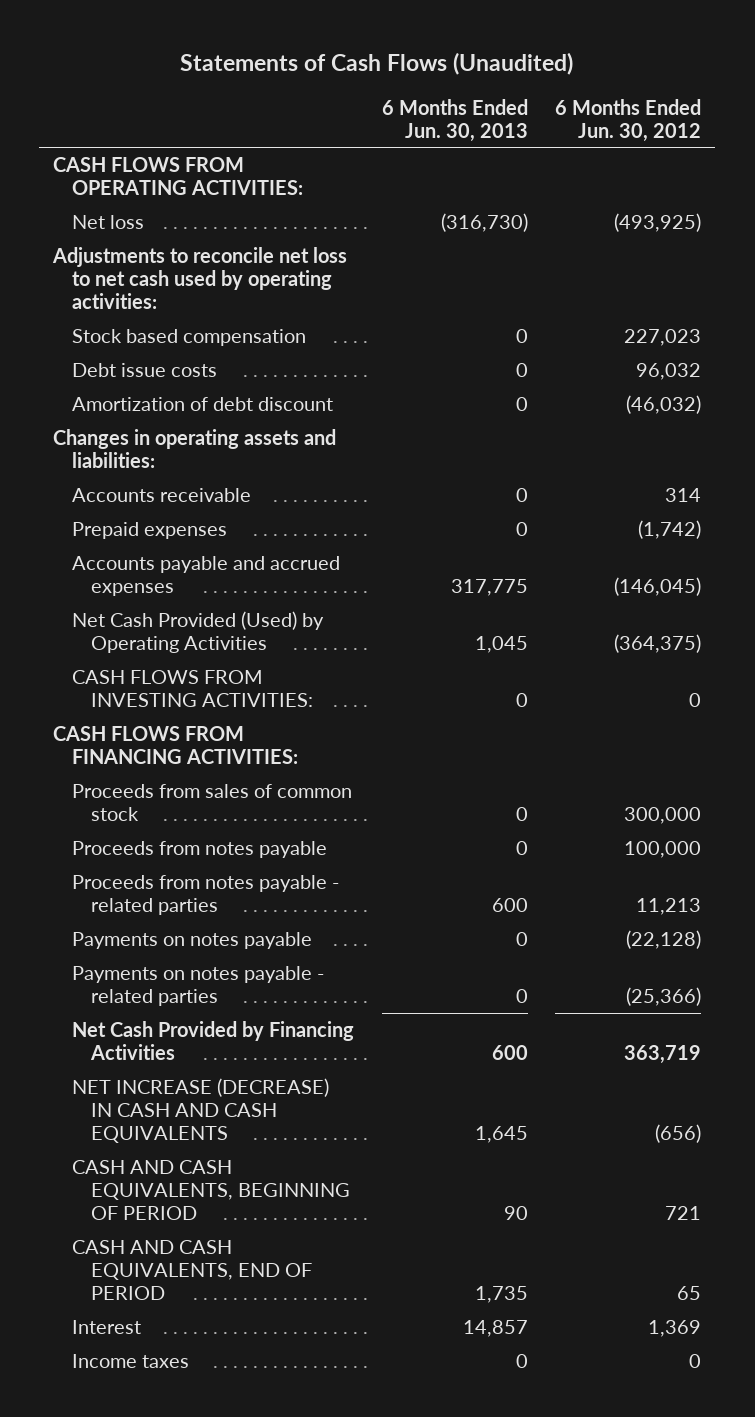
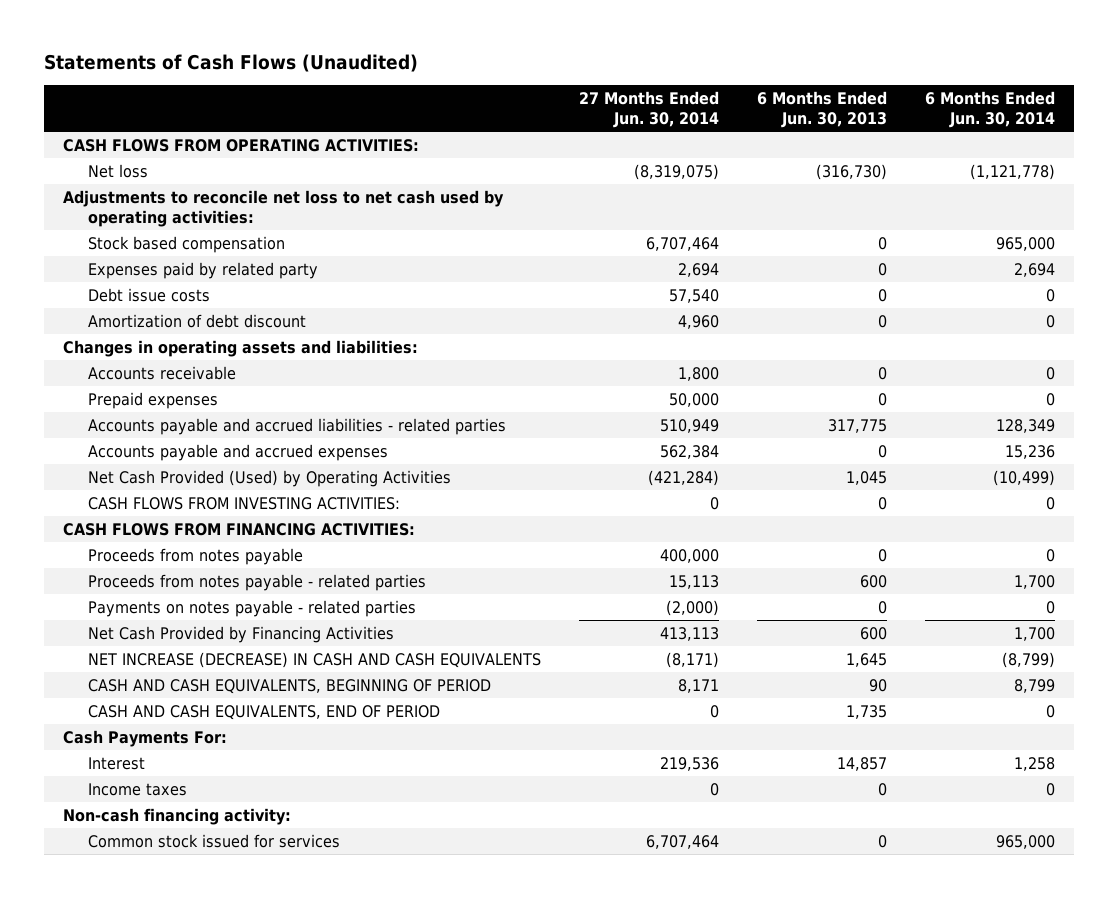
[555,98,702,142] 6 Months Ended Jun. 30, 2012 -> none
none -> [578,90,719,129] 27 Months Ended Jun. 30, 2014
none -> [924,90,1055,129] 6 Months Ended Jun. 30, 2014
none -> [87,261,318,279] Expenses paid by related party
none -> [87,417,506,435] Accounts payable and accrued liabilities - related parties
[450,579,528,597] 317,775 -> [877,444,887,458] 0
[72,784,353,822] Proceeds from sales of common stock -> none
[72,932,313,950] Payments on notes payable -> none
none -> [62,729,227,747] Cash Payments For:
none -> [62,807,291,825] Non-cash financing activity:
none -> [87,833,340,848] Common stock issued for services

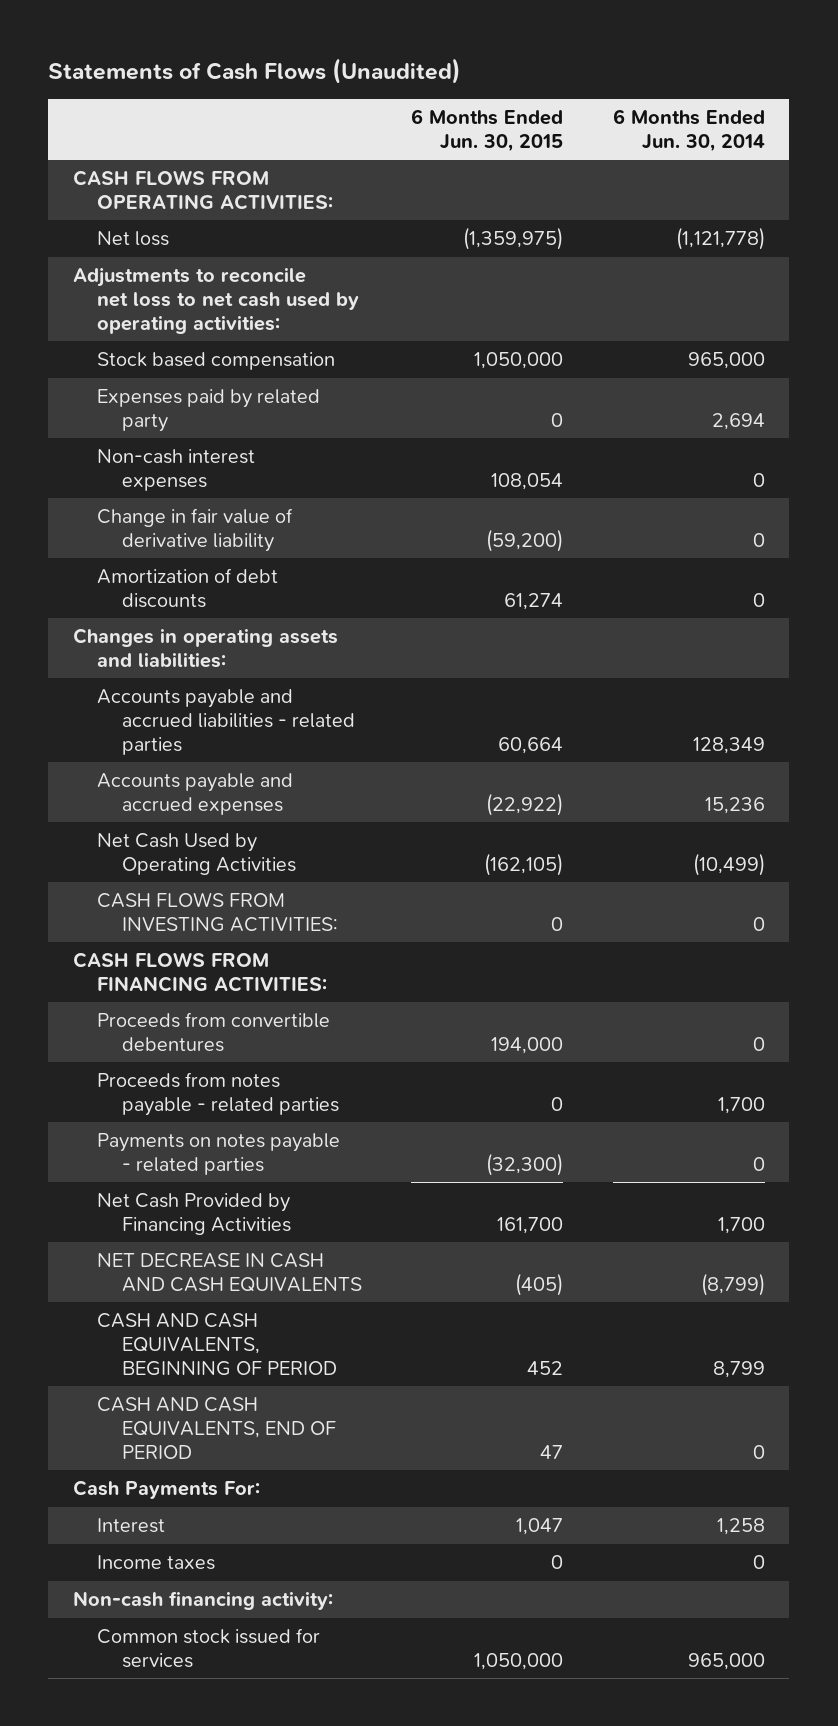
[578,90,719,129] 27 Months Ended Jun. 30, 2014 -> none
[756,90,887,129] 6 Months Ended Jun. 30, 2013 -> none
none -> [411,108,564,152] 6 Months Ended Jun. 30, 2015
[87,287,210,302] Debt issue costs -> none
none -> [97,449,256,491] Non-cash interest expenses
none -> [97,508,294,552] Change in fair value of derivative liability
[87,313,306,328] Amortization of debt discount -> [97,568,279,608] Amortization of debt discounts
[87,365,236,380] Accounts receivable -> none
[87,391,218,409] Prepaid expenses -> none
[87,469,451,487] Net Cash Provided (Used) by Operating Activities -> [97,833,296,875] Net Cash Used by Operating Activities
[87,547,303,565] Proceeds from notes payable -> none
none -> [97,1012,331,1052] Proceeds from convertible debentures
[87,651,541,668] NET INCREASE (DECREASE) IN CASH AND CASH EQUIVALENTS -> [97,1253,362,1292] NET DECREASE IN CASH AND CASH EQUIVALENTS

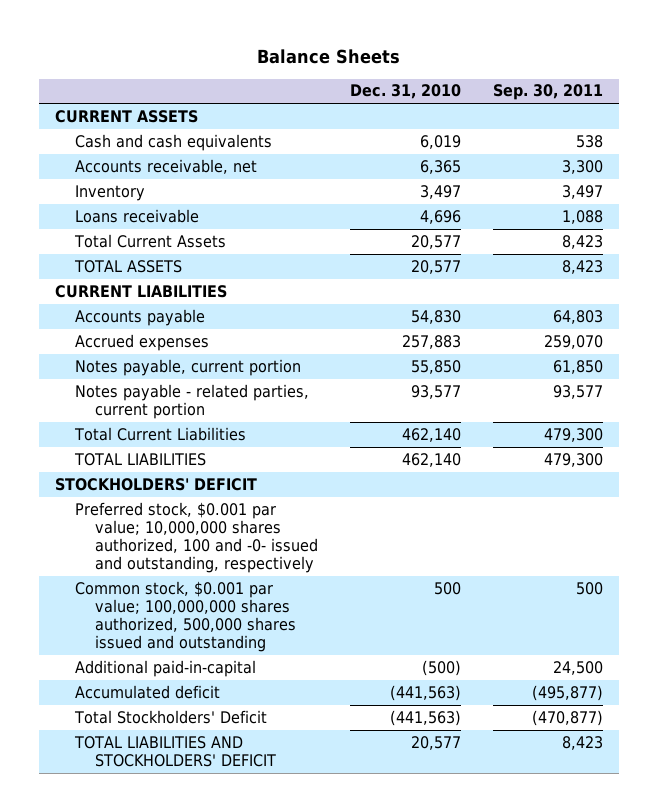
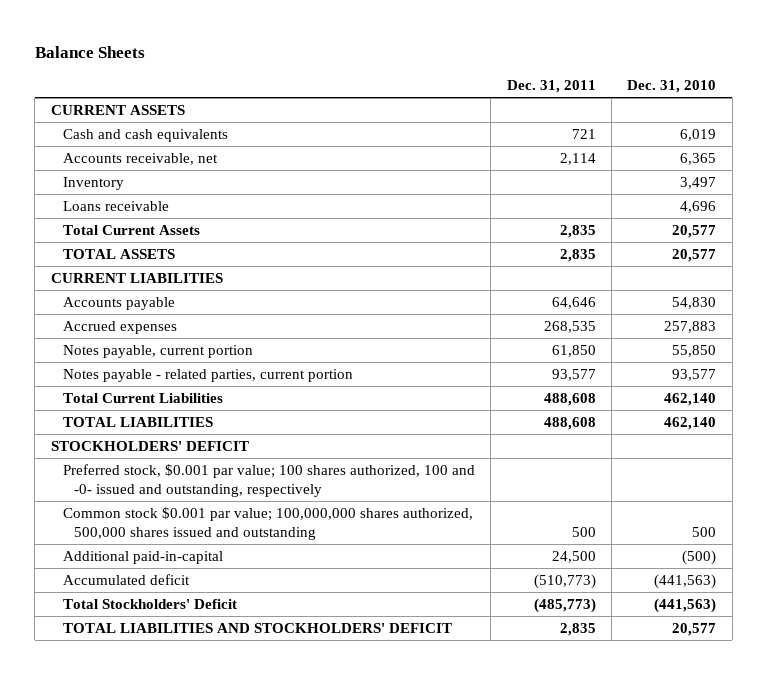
[493,84,604,101] Sep. 30, 2011 -> none
none -> [506,79,596,93] Dec. 31, 2011
[75,501,318,574] Preferred stock, $0.001 par value; 10,000,000 shares authorized, 100 and -0- issued and outstanding, respectively -> [62,463,475,498] Preferred stock, $0.001 par value; 100 shares authorized, 100 and -0- issued and outstanding, respectively
[75,580,296,653] Common stock, $0.001 par value; 100,000,000 shares authorized, 500,000 shares issued and outstanding -> [62,506,473,541] Common stock $0.001 par value; 100,000,000 shares authorized, 500,000 shares issued and outstanding

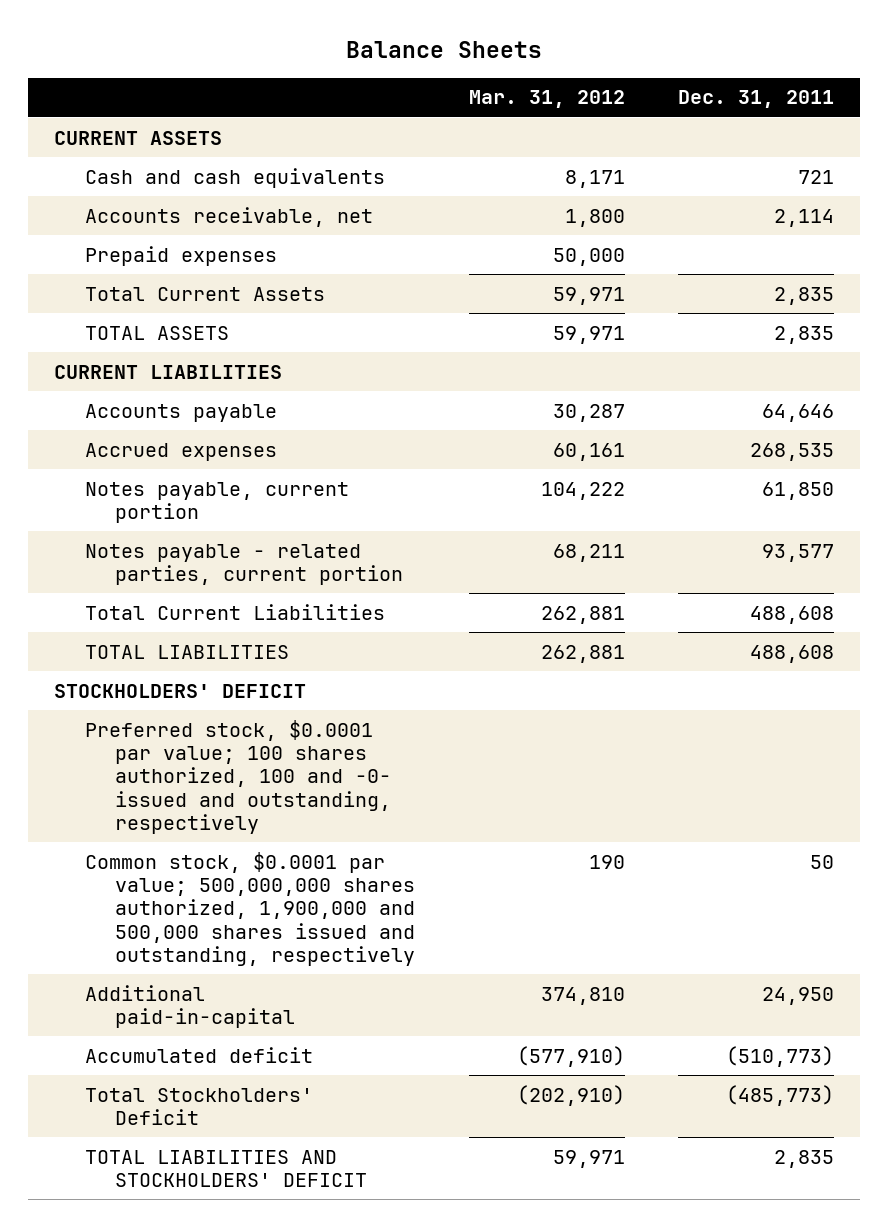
[627,79,717,93] Dec. 31, 2010 -> none
none -> [468,90,625,109] Mar. 31, 2012
[62,176,124,190] Inventory -> none
[62,200,169,211] Loans receivable -> none
none -> [84,245,277,266] Prepaid expenses
[62,463,475,498] Preferred stock, $0.001 par value; 100 shares authorized, 100 and -0- issued and outstanding, respectively -> [84,719,392,834] Preferred stock, $0.0001 par value; 100 shares authorized, 100 and -0- issued and outstanding, respectively
[62,506,473,541] Common stock $0.001 par value; 100,000,000 shares authorized, 500,000 shares issued and outstanding -> [84,851,416,966] Common stock, $0.0001 par value; 500,000,000 shares authorized, 1,900,000 and 500,000 shares issued and outstanding, respectively
[571,527,596,538] 500 -> [809,854,834,869] 50
[551,550,596,563] 24,500 -> [761,986,834,1005] 24,950

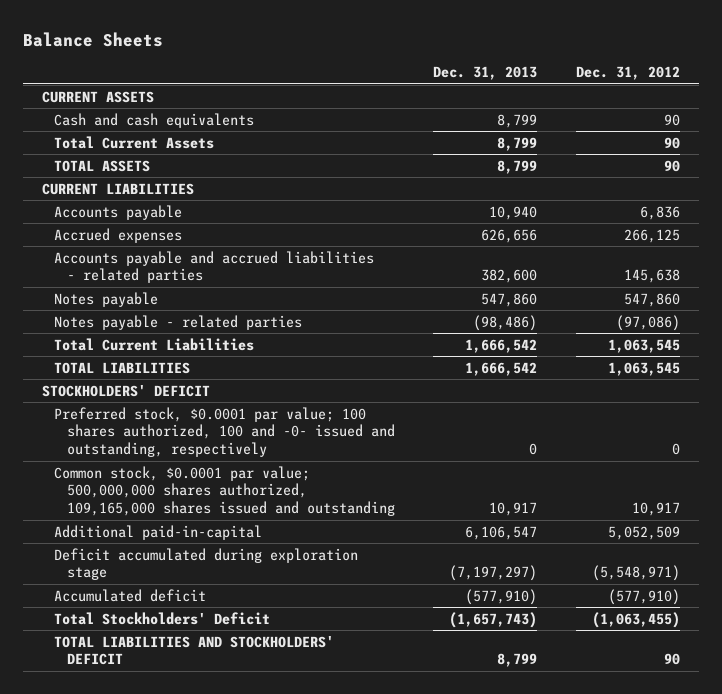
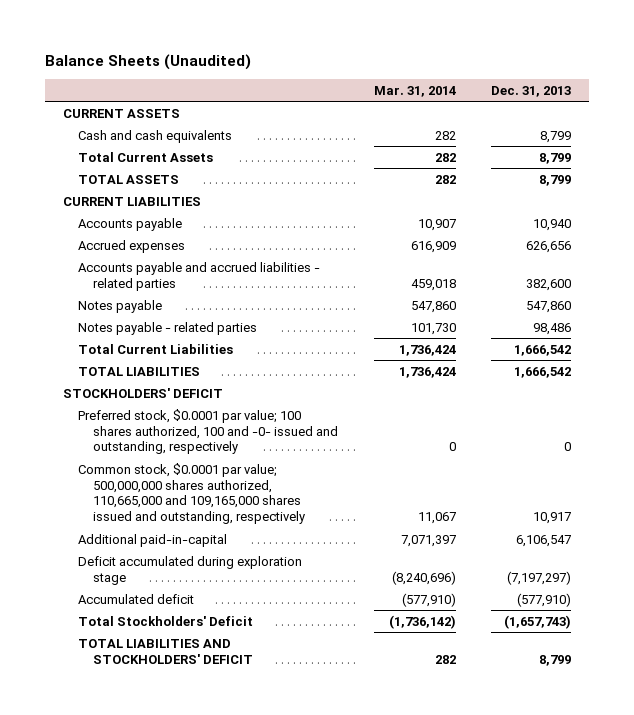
[22,31,163,47] Balance Sheets -> [45,53,252,70] Balance Sheets (Unaudited)
[575,66,680,81] Dec. 31, 2012 -> none
none -> [373,85,456,97] Mar. 31, 2014
[473,314,538,331] (98,486) -> [533,322,572,335] 98,486
[54,465,395,517] Common stock, $0.0001 par value; 500,000,000 shares authorized, 109,165,000 shares issued and outstanding -> [78,462,306,525] Common stock, $0.0001 par value; 500,000,000 shares authorized, 110,665,000 and 109,165,000 shares issued and outstanding, respectively

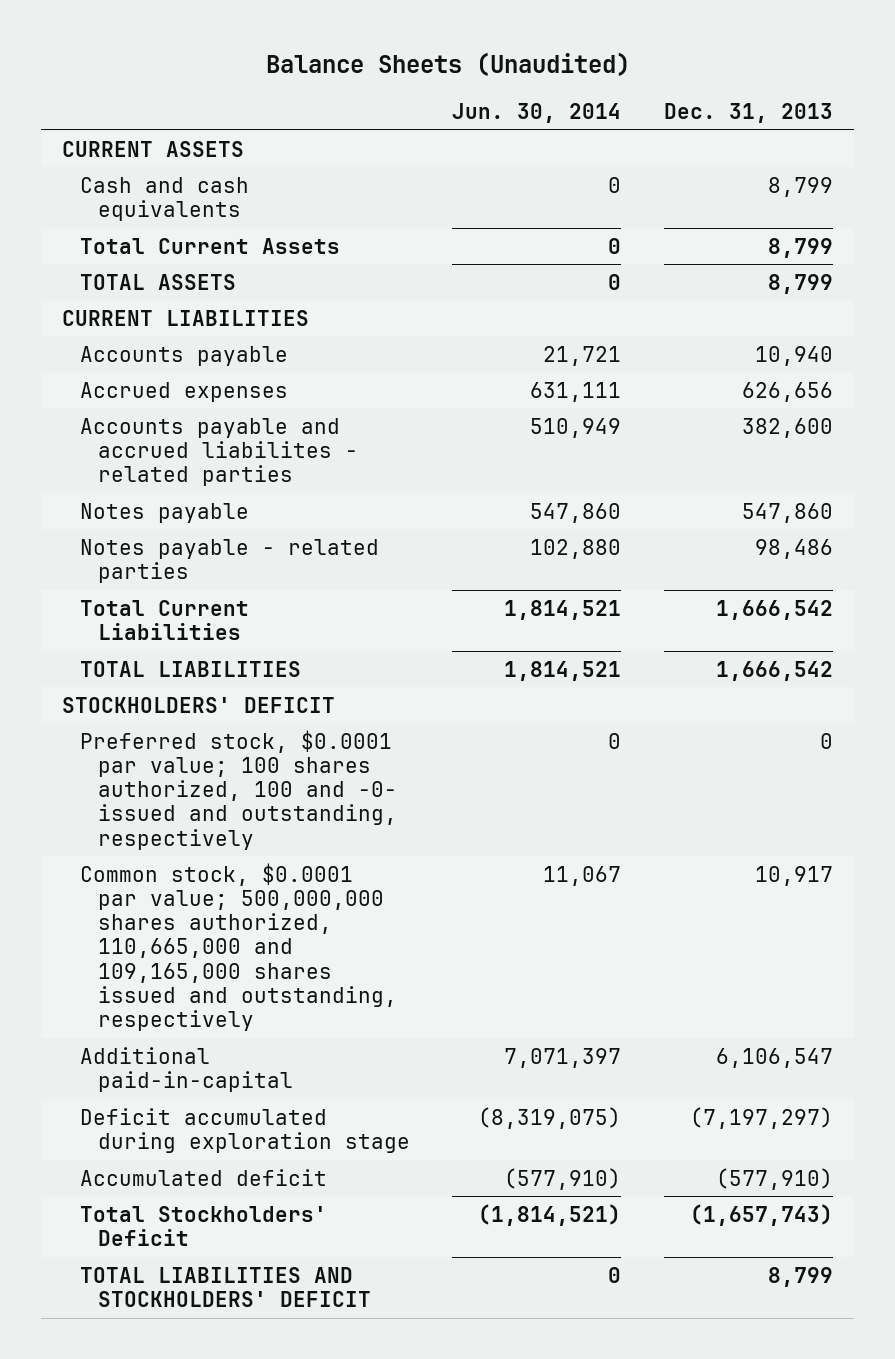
[373,85,456,97] Mar. 31, 2014 -> none
none -> [452,102,622,123] Jun. 30, 2014
[78,261,321,291] Accounts payable and accrued liabilities - related parties -> [80,417,359,487] Accounts payable and accrued liabilites - related parties

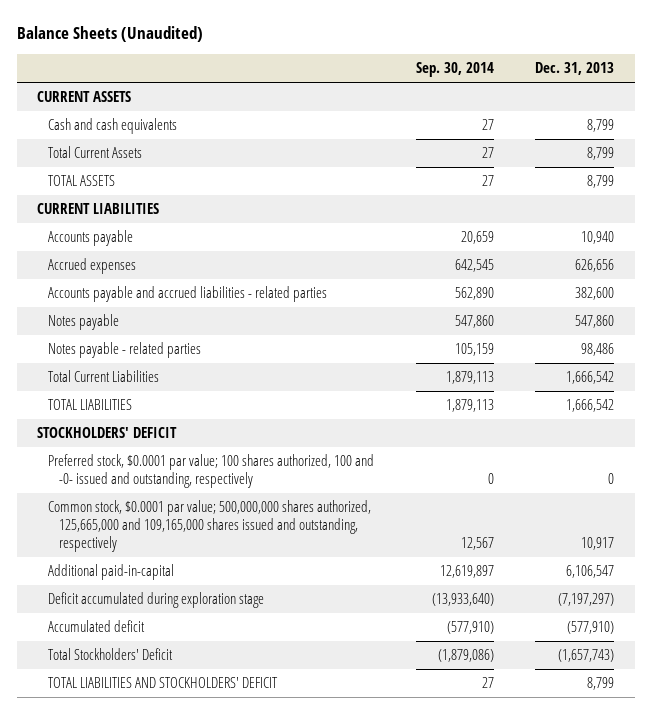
[452,102,622,123] Jun. 30, 2014 -> none
none -> [415,62,494,78] Sep. 30, 2014
[80,417,359,487] Accounts payable and accrued liabilites - related parties -> [48,286,328,303] Accounts payable and accrued liabilities - related parties
[80,862,398,1032] Common stock, $0.0001 par value; 500,000,000 shares authorized, 110,665,000 and 109,165,000 shares issued and outstanding, respectively -> [48,500,372,553] Common stock, $0.0001 par value; 500,000,000 shares authorized, 125,665,000 and 109,165,000 shares issued and outstanding, respectively

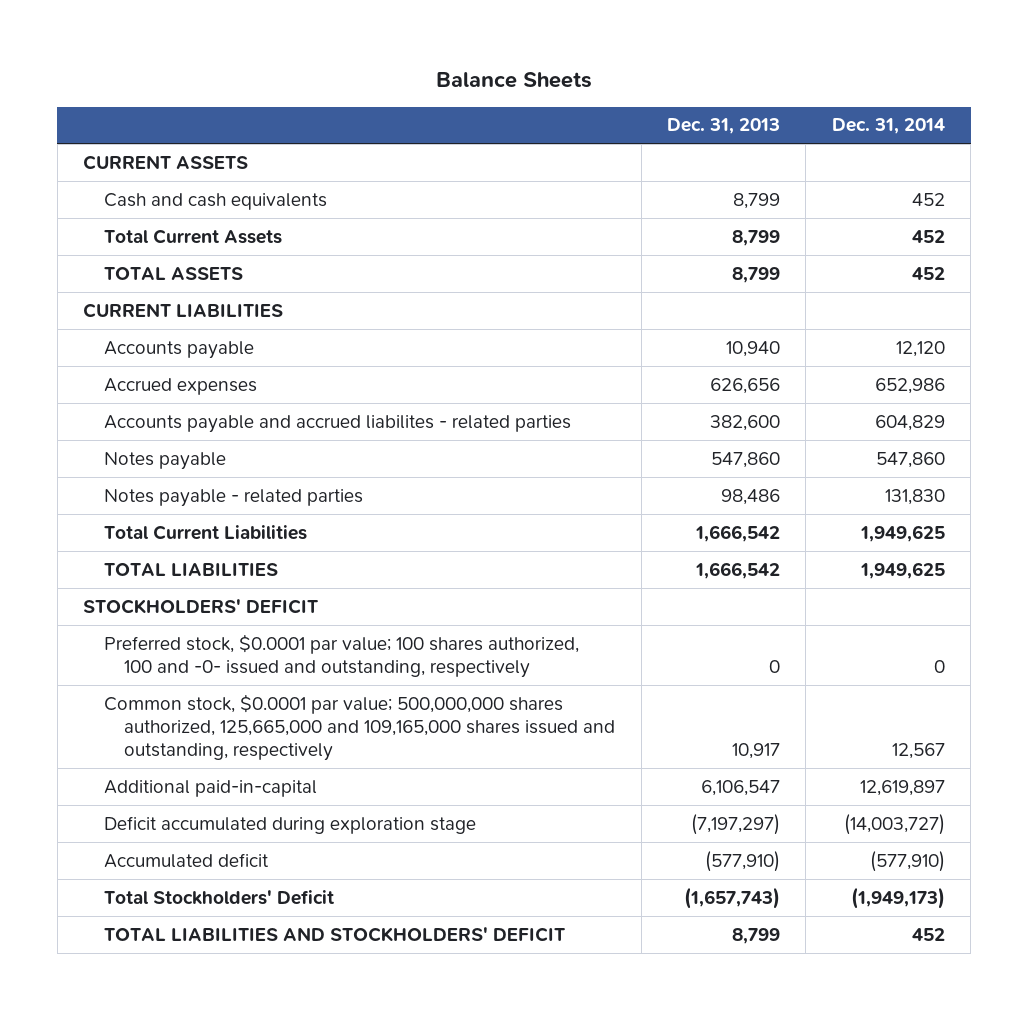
[16,26,203,43] Balance Sheets (Unaudited) -> [436,72,593,89] Balance Sheets
[415,62,494,78] Sep. 30, 2014 -> none
none -> [831,118,945,135] Dec. 31, 2014
[48,286,328,303] Accounts payable and accrued liabilities - related parties -> [103,414,571,433] Accounts payable and accrued liabilites - related parties

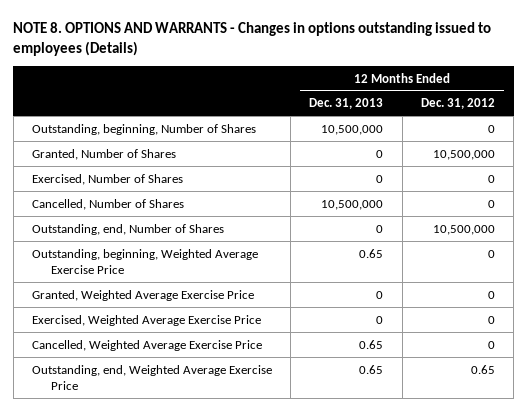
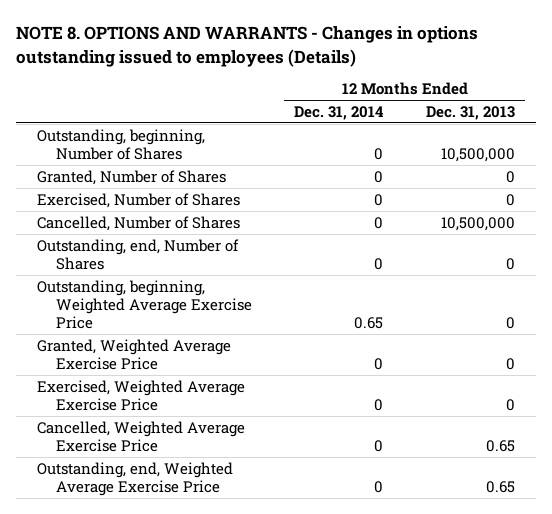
[421,98,496,110] Dec. 31, 2012 -> none
none -> [294,105,385,120] Dec. 31, 2014
[359,248,384,258] 0.65 -> [505,317,515,330] 0

